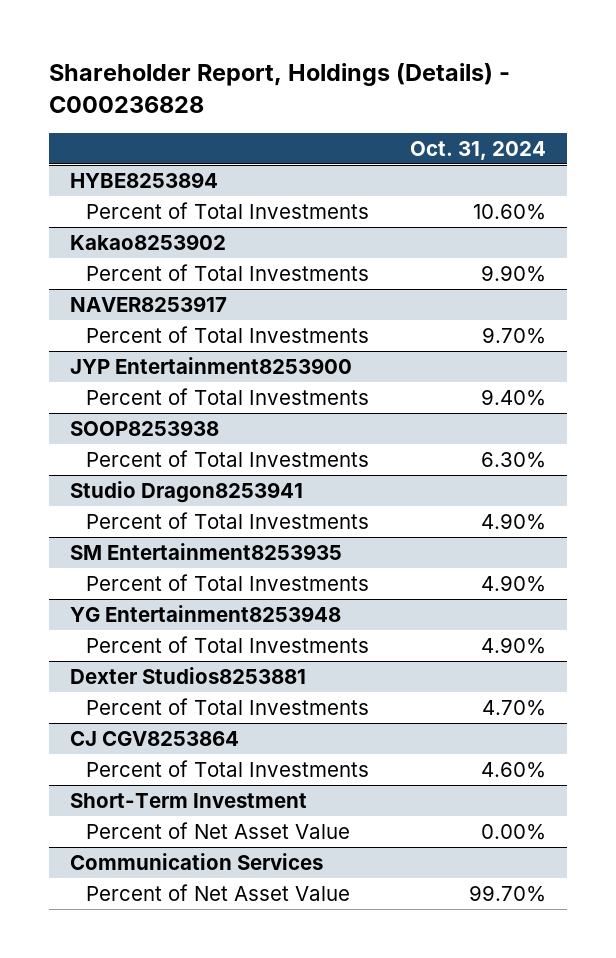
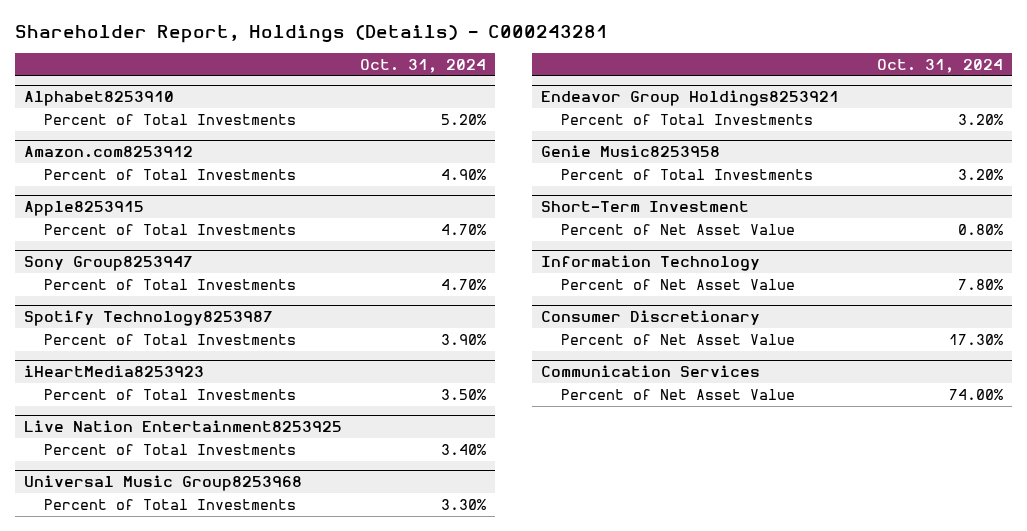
[49,63,511,113] Shareholder Report, Holdings (Details) - C000236828 -> [15,25,609,44] Shareholder Report, Holdings (Details) - C000243281
[69,171,218,188] HYBE8253894 -> none
[69,233,226,250] Kakao8253902 -> none
[86,263,370,281] Percent of Total Investments -> none
[69,295,227,312] NAVER8253917 -> none
[86,325,370,343] Percent of Total Investments -> none
[69,356,352,374] JYP Entertainment8253900 -> none
[86,387,370,405] Percent of Total Investments -> none
[69,419,219,436] SOOP8253938 -> none
[86,449,370,467] Percent of Total Investments -> none
[69,480,303,503] Studio Dragon8253941 -> none
[86,511,370,529] Percent of Total Investments -> none
[69,542,342,560] SM Entertainment8253935 -> none
[86,573,370,591] Percent of Total Investments -> none
[69,604,341,622] YG Entertainment8253948 -> none
none -> [24,91,175,107] Alphabet8253910
[473,203,547,220] 10.60% -> [441,113,487,125] 5.20%
none -> [24,146,194,159] Amazon.com8253912
[69,666,306,684] Dexter Studios8253881 -> none
none -> [24,201,145,217] Apple8253915
[69,730,239,746] CJ CGV8253864 -> none
none -> [24,256,194,272] Sony Group8253947
[481,761,547,778] 4.60% -> [441,278,487,290] 4.70%
none -> [24,310,274,327] Spotify Technology8253987
none -> [44,333,297,345] Percent of Total Investments
none -> [24,365,205,378] iHeartMedia8253923
none -> [44,388,297,400] Percent of Total Investments
none -> [24,420,343,433] Live Nation Entertainment8253925
none -> [44,443,297,455] Percent of Total Investments
none -> [24,475,303,492] Universal Music Group8253968
none -> [44,498,297,510] Percent of Total Investments
none -> [540,90,839,107] Endeavor Group Holdings8253921
none -> [560,113,813,125] Percent of Total Investments
none -> [540,145,720,158] Genie Music8253958
none -> [560,168,813,180] Percent of Total Investments
[481,823,547,840] 0.00% -> [957,223,1003,235] 0.80%
none -> [540,255,760,272] Information Technology
none -> [560,278,795,290] Percent of Net Asset Value
none -> [540,310,760,326] Consumer Discretionary
none -> [560,333,795,345] Percent of Net Asset Value
[469,884,547,902] 99.70% -> [948,388,1003,400] 74.00%

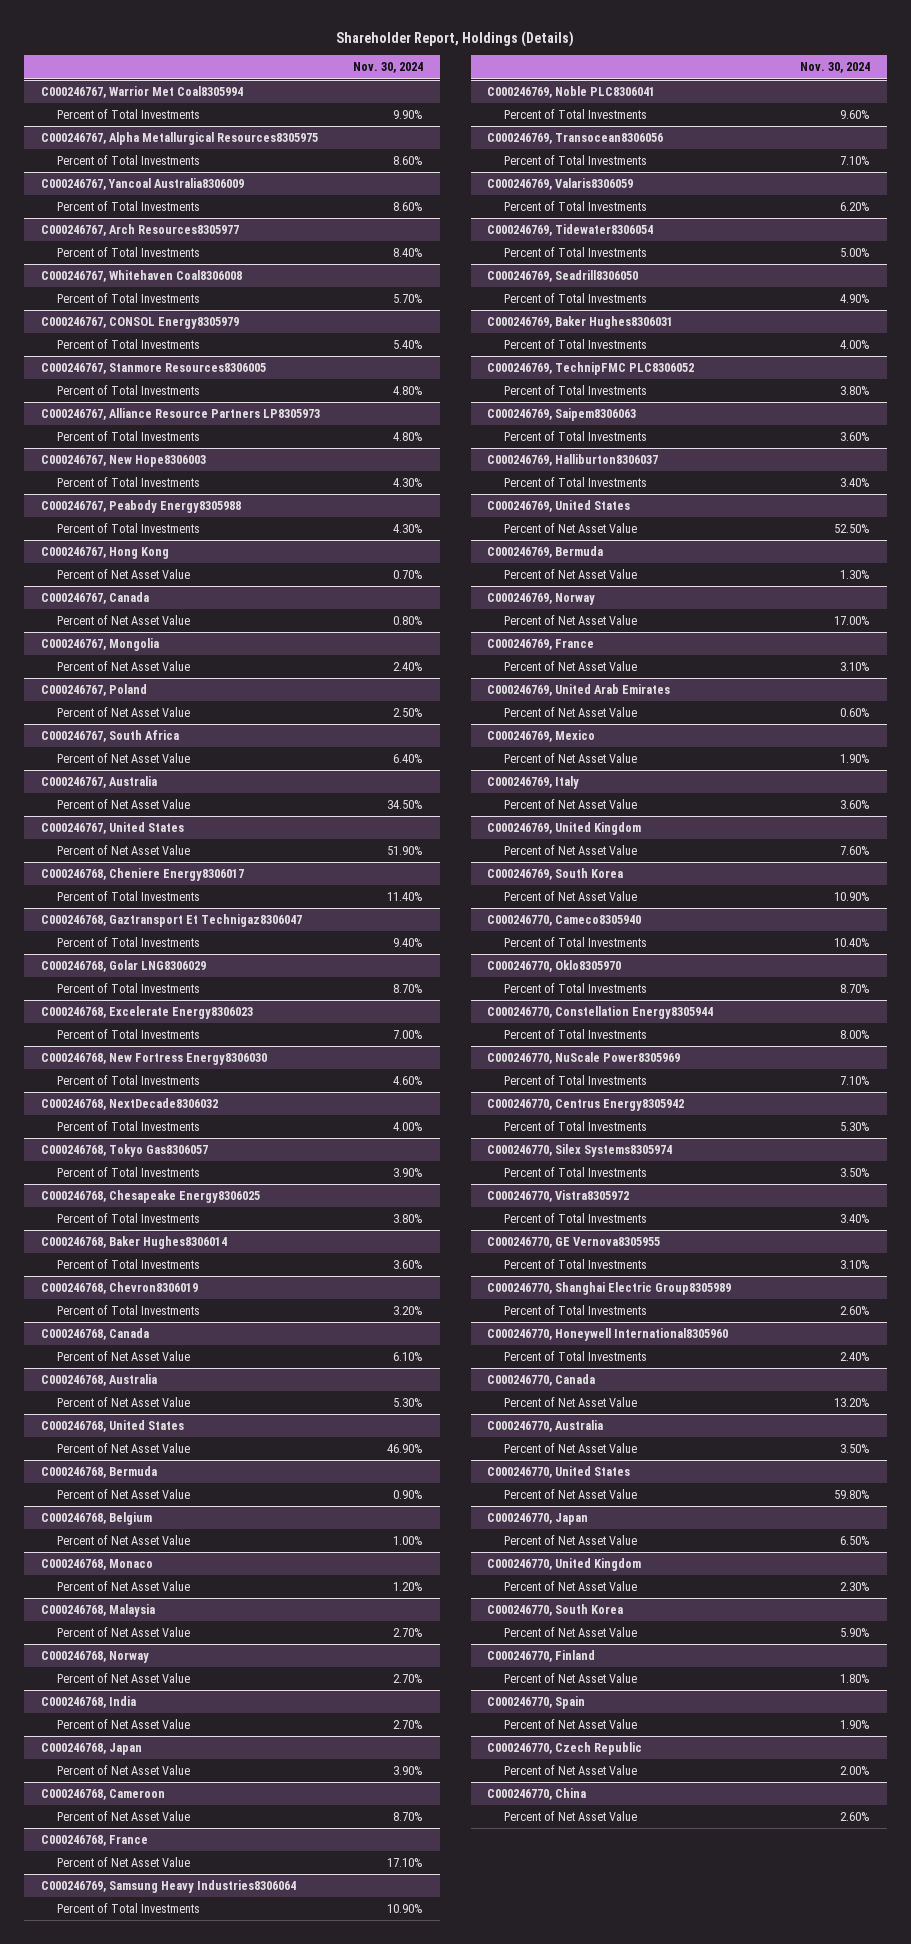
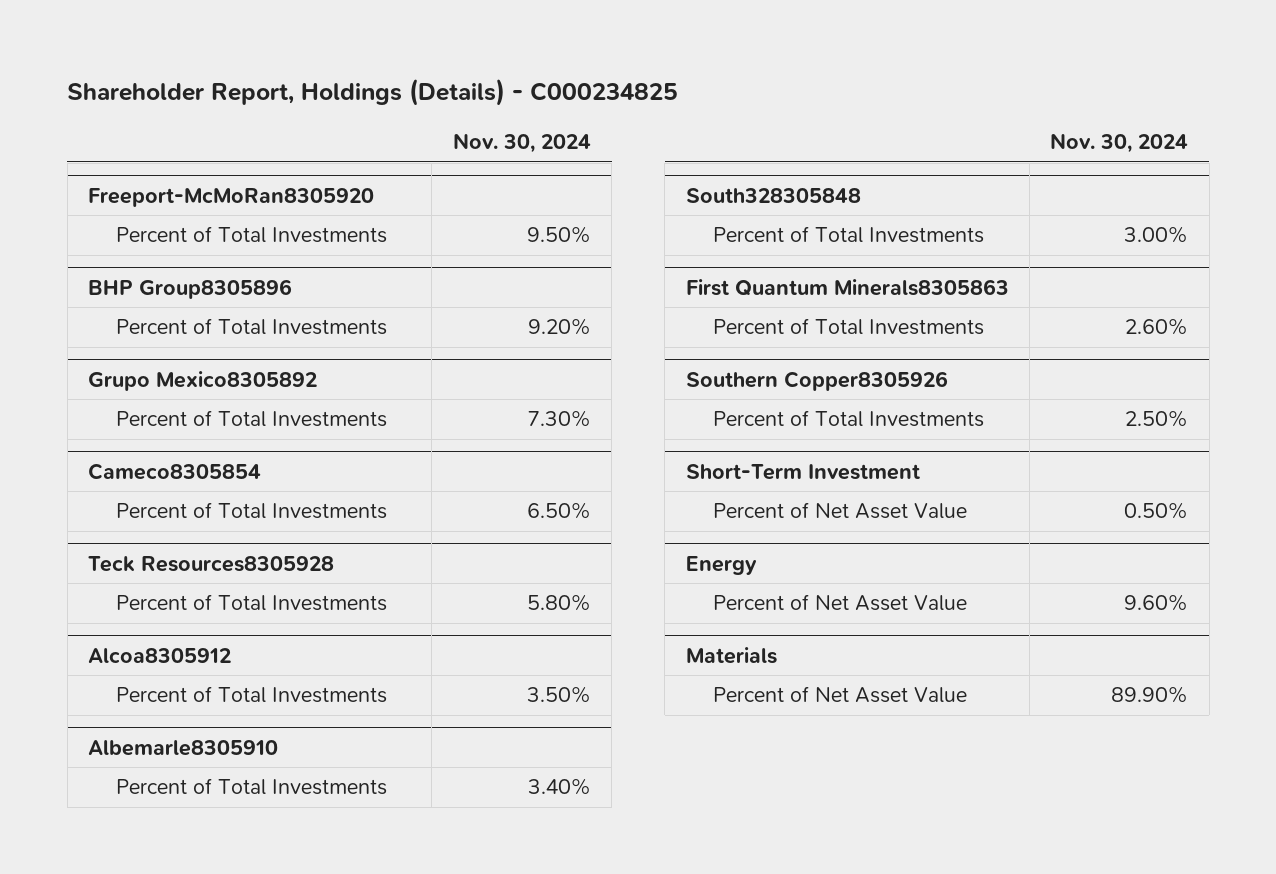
[336,30,575,47] Shareholder Report, Holdings (Details) -> [67,78,679,107] Shareholder Report, Holdings (Details) - C000234825
[40,86,243,99] C000246767, Warrior Met Coal8305994 -> none
[40,132,318,146] C000246767, Alpha Metallurgical Resources8305975 -> none
[40,178,244,191] C000246767, Yancoal Australia8306009 -> none
[40,224,239,237] C000246767, Arch Resources8305977 -> none
[40,270,242,283] C000246767, Whitehaven Coal8306008 -> none
[40,317,239,330] C000246767, CONSOL Energy8305979 -> none
[56,339,200,350] Percent of Total Investments -> none
[40,363,266,375] C000246767, Stanmore Resources8306005 -> none
[56,385,200,396] Percent of Total Investments -> none
[40,408,320,421] C000246767, Alliance Resource Partners LP8305973 -> none
[56,431,200,442] Percent of Total Investments -> none
[40,455,206,468] C000246767, New Hope8306003 -> none
[56,477,200,488] Percent of Total Investments -> none
[40,500,241,514] C000246767, Peabody Energy8305988 -> none
[56,523,200,534] Percent of Total Investments -> none
[40,547,169,560] C000246767, Hong Kong -> none
[56,569,190,580] Percent of Net Asset Value -> none
[40,592,149,605] C000246767, Canada -> none
[56,615,190,626] Percent of Net Asset Value -> none
[40,638,159,652] C000246767, Mongolia -> none
[56,661,190,672] Percent of Net Asset Value -> none
[40,684,147,697] C000246767, Poland -> none
[56,707,190,718] Percent of Net Asset Value -> none
[40,730,179,743] C000246767, South Africa -> none
[56,753,190,764] Percent of Net Asset Value -> none
[40,776,157,789] C000246767, Australia -> none
[56,799,190,810] Percent of Net Asset Value -> none
[40,822,184,835] C000246767, United States -> none
[56,845,190,856] Percent of Net Asset Value -> none
[40,868,244,882] C000246768, Cheniere Energy8306017 -> none
[56,891,200,902] Percent of Total Investments -> none
[40,914,302,928] C000246768, Gaztransport Et Technigaz8306047 -> none
[56,937,200,948] Percent of Total Investments -> none
[40,960,206,973] C000246768, Golar LNG8306029 -> none
[56,983,200,994] Percent of Total Investments -> none
[40,1006,253,1020] C000246768, Excelerate Energy8306023 -> none
[56,1029,200,1040] Percent of Total Investments -> none
[40,1053,267,1066] C000246768, New Fortress Energy8306030 -> none
[56,1075,200,1086] Percent of Total Investments -> none
[40,1098,218,1111] C000246768, NextDecade8306032 -> none
[56,1121,200,1132] Percent of Total Investments -> none
[40,1144,208,1158] C000246768, Tokyo Gas8306057 -> none
[56,1167,200,1178] Percent of Total Investments -> none
[40,1190,260,1204] C000246768, Chesapeake Energy8306025 -> none
[56,1213,200,1224] Percent of Total Investments -> none
[40,1236,227,1250] C000246768, Baker Hughes8306014 -> none
[56,1259,200,1270] Percent of Total Investments -> none
[40,1282,198,1295] C000246768, Chevron8306019 -> none
[56,1305,200,1316] Percent of Total Investments -> none
[40,1328,149,1341] C000246768, Canada -> none
[56,1351,190,1362] Percent of Net Asset Value -> none
[40,1374,157,1387] C000246768, Australia -> none
[56,1397,190,1408] Percent of Net Asset Value -> none
[40,1420,184,1433] C000246768, United States -> none
[56,1443,190,1454] Percent of Net Asset Value -> none
[40,1466,157,1479] C000246768, Bermuda -> none
[56,1489,190,1500] Percent of Net Asset Value -> none
[40,1512,152,1526] C000246768, Belgium -> none
[56,1535,190,1546] Percent of Net Asset Value -> none
[40,1559,153,1571] C000246768, Monaco -> none
[56,1581,190,1592] Percent of Net Asset Value -> none
[40,1604,155,1618] C000246768, Malaysia -> none
[56,1627,190,1638] Percent of Net Asset Value -> none
[40,1651,149,1664] C000246768, Norway -> none
[56,1673,190,1684] Percent of Net Asset Value -> none
[40,1696,136,1709] C000246768, India -> none
[56,1719,190,1730] Percent of Net Asset Value -> none
[40,1743,142,1756] C000246768, Japan -> none
[56,1765,190,1776] Percent of Net Asset Value -> none
[40,1789,165,1801] C000246768, Cameroon -> none
[56,1811,190,1822] Percent of Net Asset Value -> none
[40,1835,148,1847] C000246768, France -> none
[56,1857,190,1868] Percent of Net Asset Value -> none
[40,1880,296,1894] C000246769, Samsung Heavy Industries8306064 -> none
[56,1903,200,1914] Percent of Total Investments -> none
[487,86,656,99] C000246769, Noble PLC8306041 -> none
[503,109,647,120] Percent of Total Investments -> none
[487,133,664,145] C000246769, Transocean8306056 -> none
[503,155,647,166] Percent of Total Investments -> none
[487,178,634,191] C000246769, Valaris8306059 -> none
[503,201,647,212] Percent of Total Investments -> none
[487,224,654,237] C000246769, Tidewater8306054 -> none
[503,247,647,258] Percent of Total Investments -> none
[487,270,639,283] C000246769, Seadrill8306050 -> none
[503,293,647,304] Percent of Total Investments -> none
[487,316,674,330] C000246769, Baker Hughes8306031 -> none
[503,339,647,350] Percent of Total Investments -> none
[487,362,695,376] C000246769, TechnipFMC PLC8306052 -> none
[503,385,647,396] Percent of Total Investments -> none
[487,408,637,422] C000246769, Saipem8306063 -> none
[503,431,647,442] Percent of Total Investments -> none
[487,454,659,467] C000246769, Halliburton8306037 -> none
[503,477,647,488] Percent of Total Investments -> none
[487,500,631,513] C000246769, United States -> none
[503,523,637,534] Percent of Net Asset Value -> none
[487,546,604,559] C000246769, Bermuda -> none
[503,569,637,580] Percent of Net Asset Value -> none
[487,593,596,606] C000246769, Norway -> none
[503,615,637,626] Percent of Net Asset Value -> none
[487,639,595,651] C000246769, France -> none
[503,661,637,672] Percent of Net Asset Value -> none
[487,684,671,697] C000246769, United Arab Emirates -> none
[503,707,637,718] Percent of Net Asset Value -> none
[487,730,596,743] C000246769, Mexico -> none
[503,753,637,764] Percent of Net Asset Value -> none
[487,776,580,790] C000246769, Italy -> none
[503,799,637,810] Percent of Net Asset Value -> none
[487,822,642,836] C000246769, United Kingdom -> none
[503,845,637,856] Percent of Net Asset Value -> none
[487,868,624,881] C000246769, South Korea -> none
[503,891,637,902] Percent of Net Asset Value -> none
[487,915,642,927] C000246770, Cameco8305940 -> none
[503,937,647,948] Percent of Total Investments -> none
[487,960,622,973] C000246770, Oklo8305970 -> none
[503,983,647,994] Percent of Total Investments -> none
[487,1006,714,1020] C000246770, Constellation Energy8305944 -> none
[503,1029,647,1040] Percent of Total Investments -> none
[487,1052,681,1065] C000246770, NuScale Power8305969 -> none
[503,1075,647,1086] Percent of Total Investments -> none
[487,1099,685,1112] C000246770, Centrus Energy8305942 -> none
[503,1121,647,1132] Percent of Total Investments -> none
[487,1144,673,1158] C000246770, Silex Systems8305974 -> none
none -> [88,187,375,207] Freeport-McMoRan8305920
[393,110,424,120] 9.90% -> [526,226,591,244] 9.50%
none -> [88,278,293,299] BHP Group8305896
[393,156,424,166] 8.60% -> [527,318,591,336] 9.20%
none -> [88,370,318,391] Grupo Mexico8305892
[393,202,424,212] 8.60% -> [527,410,591,428] 7.30%
none -> [88,462,262,480] Cameco8305854
[393,248,424,258] 8.40% -> [526,502,591,520] 6.50%
none -> [88,555,335,572] Teck Resources8305928
[393,294,424,304] 5.70% -> [526,594,591,612] 5.80%
none -> [88,647,232,663] Alcoa8305912
[487,1190,630,1203] C000246770, Vistra8305972 -> none
none -> [88,739,279,756] Albemarle8305910
[487,1237,661,1249] C000246770, GE Vernova8305955 -> none
[487,1282,732,1296] C000246770, Shanghai Electric Group8305989 -> none
none -> [685,187,861,203] South328305848
[839,1260,870,1270] 3.10% -> [1124,226,1189,244] 3.00%
none -> [685,278,1009,296] First Quantum Minerals8305863
[487,1328,729,1342] C000246770, Honeywell International8305960 -> none
[487,1374,596,1387] C000246770, Canada -> none
[487,1420,604,1433] C000246770, Australia -> none
[487,1466,631,1479] C000246770, United States -> none
[487,1513,589,1526] C000246770, Japan -> none
[503,1535,637,1546] Percent of Net Asset Value -> none
[487,1558,642,1572] C000246770, United Kingdom -> none
[503,1581,637,1592] Percent of Net Asset Value -> none
[487,1604,624,1617] C000246770, South Korea -> none
[503,1627,637,1638] Percent of Net Asset Value -> none
[487,1650,596,1663] C000246770, Finland -> none
[503,1673,637,1684] Percent of Net Asset Value -> none
[487,1696,586,1710] C000246770, Spain -> none
[503,1719,637,1730] Percent of Net Asset Value -> none
[487,1742,643,1756] C000246770, Czech Republic -> none
[503,1765,637,1776] Percent of Net Asset Value -> none
[487,1788,587,1801] C000246770, China -> none
[503,1811,637,1822] Percent of Net Asset Value -> none
none -> [685,370,948,391] Southern Copper8305926
[839,1352,870,1362] 2.40% -> [1125,410,1189,428] 2.50%
none -> [685,463,920,480] Short-Term Investment
[833,1398,870,1408] 13.20% -> [1124,502,1189,520] 0.50%
none -> [685,555,757,575] Energy
[839,1444,870,1454] 3.50% -> [1124,594,1189,612] 9.60%
none -> [685,646,777,664] Materials
[833,1490,870,1500] 59.80% -> [1111,686,1189,704] 89.90%

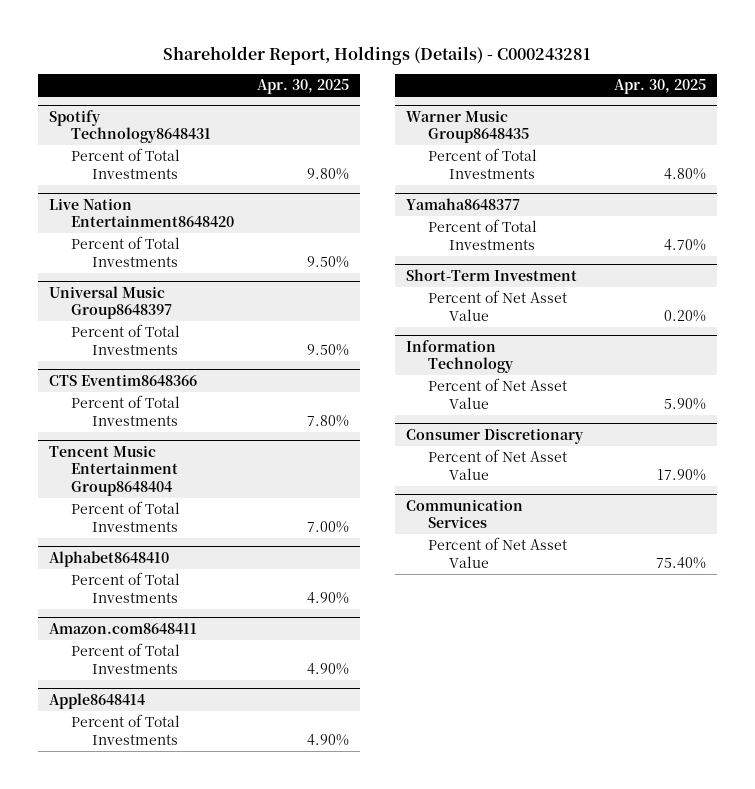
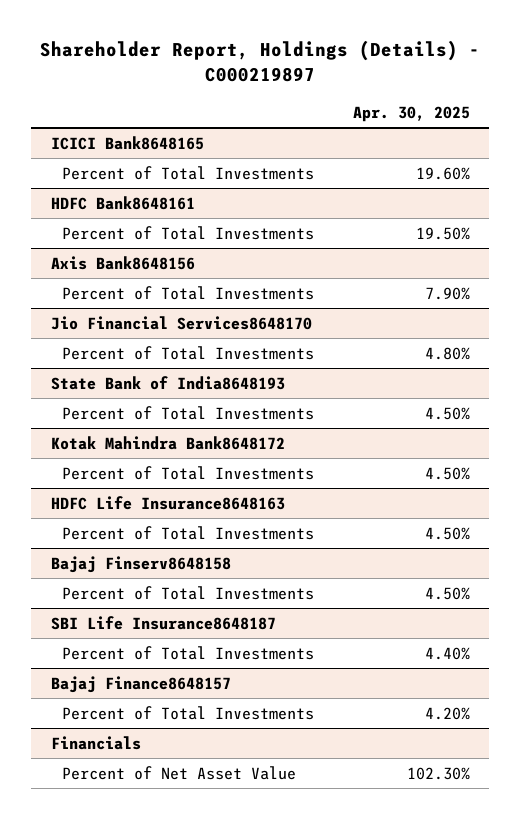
[163,45,591,65] Shareholder Report, Holdings (Details) - C000243281 -> [40,40,481,83] Shareholder Report, Holdings (Details) - C000219897
[49,110,211,144] Spotify Technology8648431 -> none
[49,198,234,228] Live Nation Entertainment8648420 -> none
[49,286,172,320] Universal Music Group8648397 -> none
[49,374,198,387] CTS Eventim8648366 -> none
[70,395,180,426] Percent of Total Investments -> none
[49,445,178,496] Tencent Music Entertainment Group8648404 -> none
[70,501,180,532] Percent of Total Investments -> none
[49,551,170,568] Alphabet8648410 -> none
[70,572,180,603] Percent of Total Investments -> none
[49,623,198,635] Amazon.com8648411 -> none
[70,643,180,674] Percent of Total Investments -> none
[49,693,146,710] Apple8648414 -> none
[70,714,180,745] Percent of Total Investments -> none
[406,110,529,144] Warner Music Group8648435 -> none
none -> [50,135,204,150] ICICI Bank8648165
[306,167,349,180] 9.80% -> [416,166,471,180] 19.60%
none -> [50,195,195,210] HDFC Bank8648161
[306,255,349,268] 9.50% -> [416,226,471,240] 19.50%
none -> [50,255,195,270] Axis Bank8648156
[306,343,349,356] 9.50% -> [425,286,471,300] 7.90%
none -> [50,315,312,330] Jio Financial Services8648170
[406,198,521,211] Yamaha8648377 -> none
[406,269,578,282] Short-Term Investment -> none
[406,340,514,374] Information Technology -> none
[427,378,567,409] Percent of Net Asset Value -> none
[406,428,585,445] Consumer Discretionary -> none
[427,449,567,480] Percent of Net Asset Value -> none
[406,499,524,529] Communication Services -> none
[427,537,567,568] Percent of Net Asset Value -> none
none -> [50,375,285,390] State Bank of India8648193
[663,238,706,251] 4.70% -> [425,406,471,420] 4.50%
none -> [50,435,285,450] Kotak Mahindra Bank8648172
none -> [62,465,315,480] Percent of Total Investments
none -> [50,495,285,510] HDFC Life Insurance8648163
none -> [62,525,315,540] Percent of Total Investments
none -> [50,555,231,573] Bajaj Finserv8648158
none -> [62,585,315,600] Percent of Total Investments
none -> [50,615,276,630] SBI Life Insurance8648187
none -> [62,645,315,660] Percent of Total Investments
none -> [50,675,231,693] Bajaj Finance8648157
none -> [62,705,315,720] Percent of Total Investments
none -> [50,735,141,750] Financials
[663,309,706,322] 0.20% -> [407,766,471,780] 102.30%

